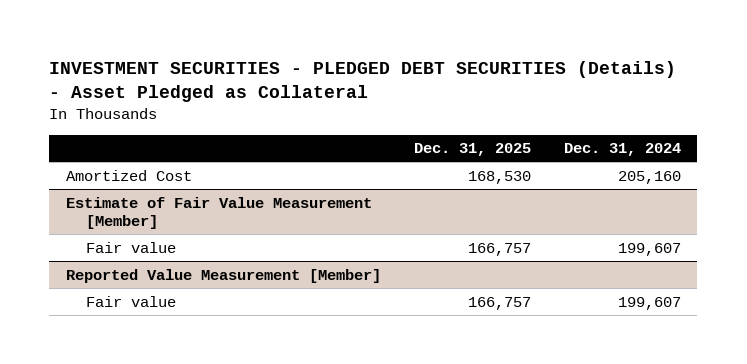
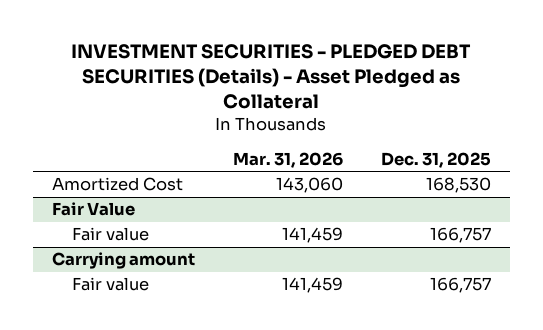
[563,143,681,157] Dec. 31, 2024 -> none
none -> [232,151,343,168] Mar. 31, 2026
[65,196,372,229] Estimate of Fair Value Measurement [Member] -> [51,202,135,217] Fair Value
[65,268,381,283] Reported Value Measurement [Member] -> [51,252,195,270] Carrying amount

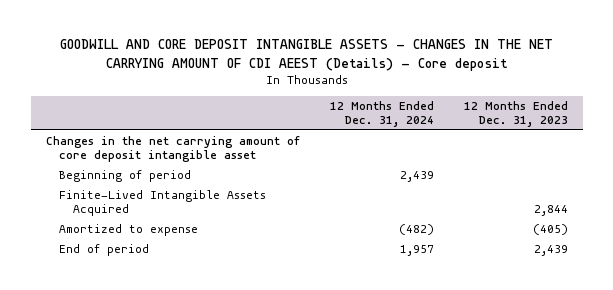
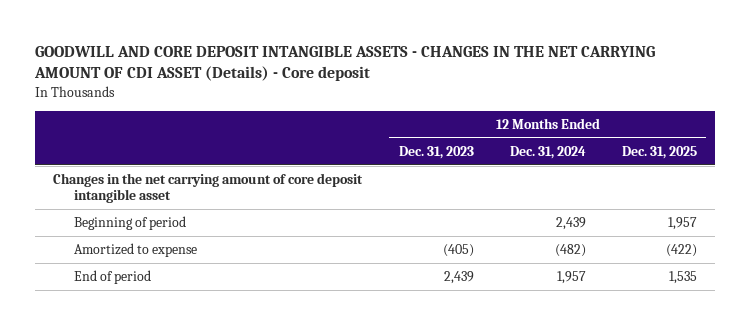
[59,39,553,71] GOODWILL AND CORE DEPOSIT INTANGIBLE ASSETS - CHANGES IN THE NET CARRYING AMOUNT OF CDI AEEST (Details) - Core deposit -> [34,45,656,82] GOODWILL AND CORE DEPOSIT INTANGIBLE ASSETS - CHANGES IN THE NET CARRYING AMOUNT OF CDI ASSET (Details) - Core deposit
none -> [621,146,697,160] Dec. 31, 2025
[59,189,267,217] Finite-Lived Intangible Assets Acquired -> none

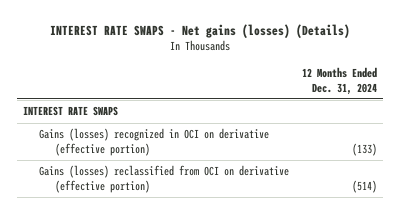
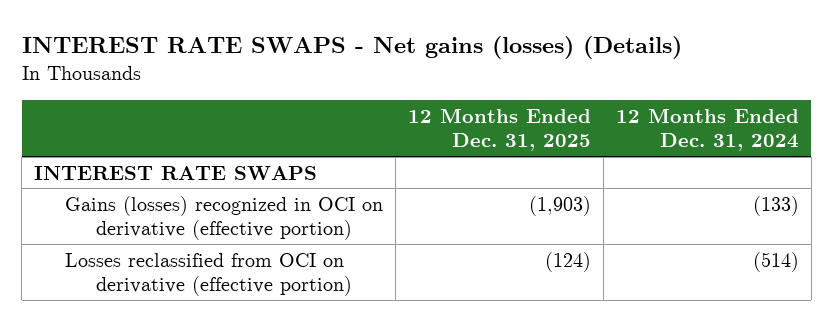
none -> [408,107,592,152] 12 Months Ended Dec. 31, 2025
[39,165,290,193] Gains (losses) reclassified from OCI on derivative (effective portion) -> [65,252,353,297] Losses reclassified from OCI on derivative (effective portion)

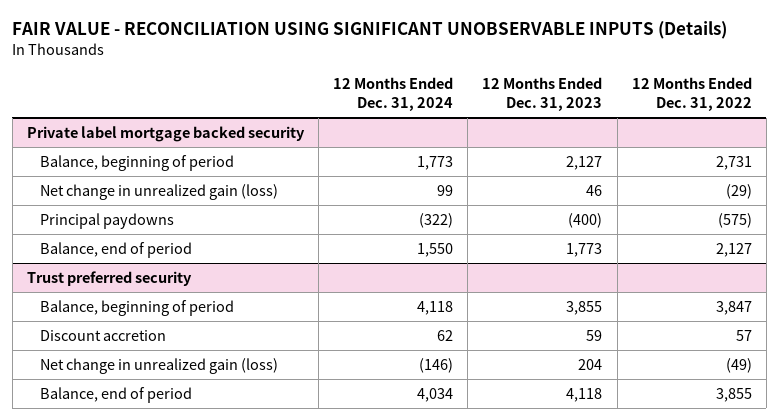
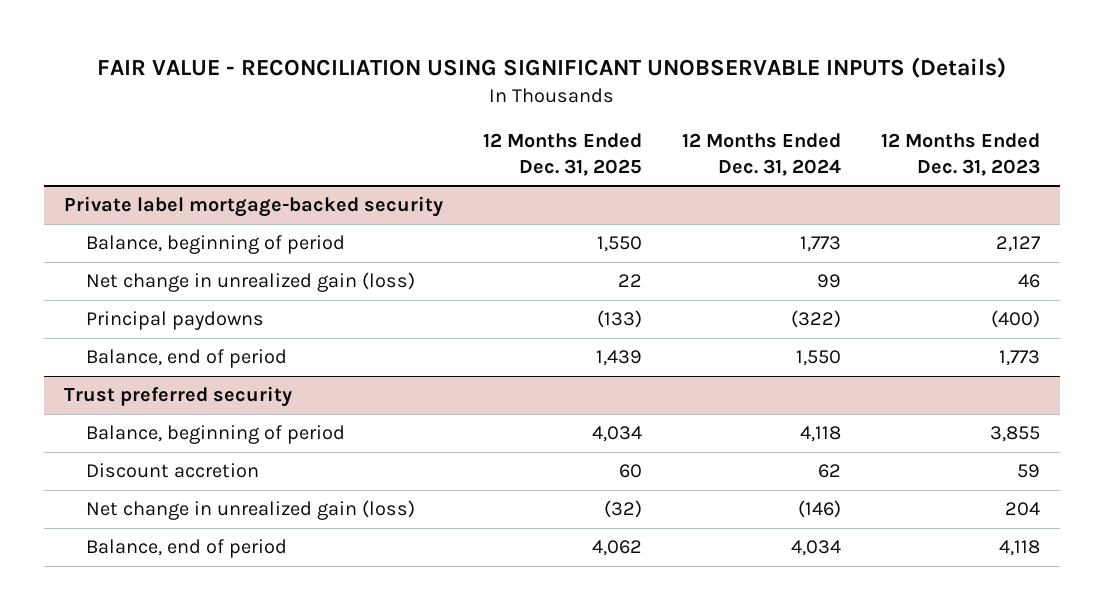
[631,77,752,111] 12 Months Ended Dec. 31, 2022 -> none
none -> [483,133,643,176] 12 Months Ended Dec. 31, 2025
[26,125,305,142] Private label mortgage backed security -> [64,196,444,218] Private label mortgage-backed security

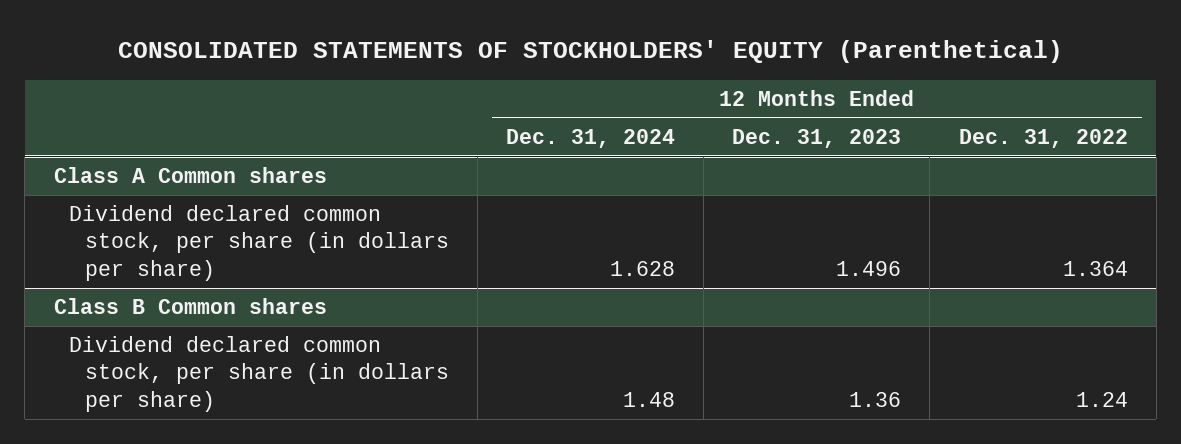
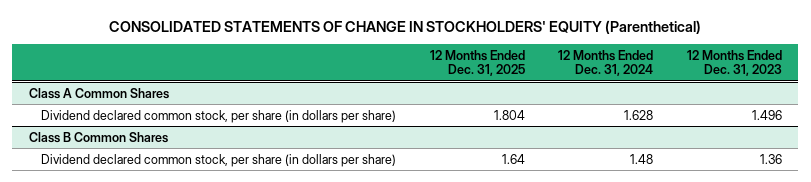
[117,40,1063,64] CONSOLIDATED STATEMENTS OF STOCKHOLDERS' EQUITY (Parenthetical) -> [109,19,702,34] CONSOLIDATED STATEMENTS OF CHANGE IN STOCKHOLDERS' EQUITY (Parenthetical)
[958,128,1128,148] Dec. 31, 2022 -> none
none -> [429,49,525,77] 12 Months Ended Dec. 31, 2025
[53,167,327,184] Class A Common shares -> [29,87,170,99] Class A Common Shares
[53,298,327,315] Class B Common shares -> [29,131,169,143] Class B Common Shares

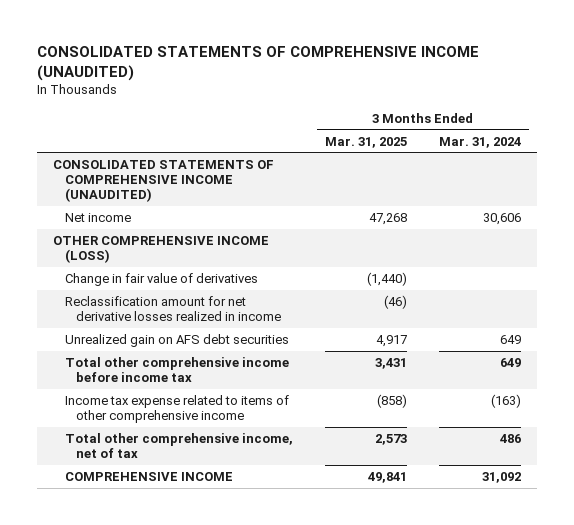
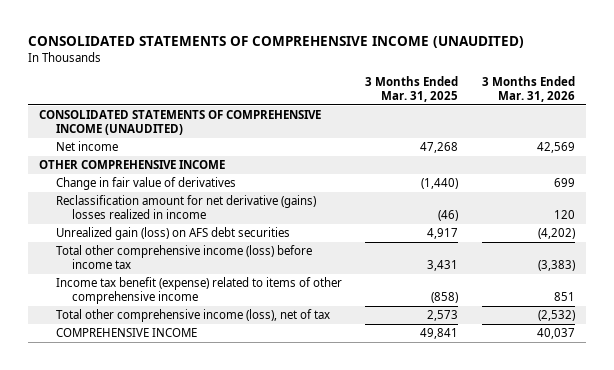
[439,136,522,148] Mar. 31, 2024 -> none
none -> [481,76,575,103] 3 Months Ended Mar. 31, 2026
[53,235,270,263] OTHER COMPREHENSIVE INCOME (LOSS) -> [39,160,226,170] OTHER COMPREHENSIVE INCOME
[64,295,282,321] Reclassification amount for net derivative losses realized in income -> [55,195,316,219] Reclassification amount for net derivative (gains) losses realized in income
[64,333,289,347] Unrealized gain on AFS debt securities -> [55,227,290,241] Unrealized gain (loss) on AFS debt securities
[64,356,289,382] Total other comprehensive income before income tax -> [55,245,312,269] Total other comprehensive income (loss) before income tax
[64,394,289,423] Income tax expense related to items of other comprehensive income -> [55,277,342,304] Income tax benefit (expense) related to items of other comprehensive income
[64,432,293,458] Total other comprehensive income, net of tax -> [55,309,330,323] Total other comprehensive income (loss), net of tax

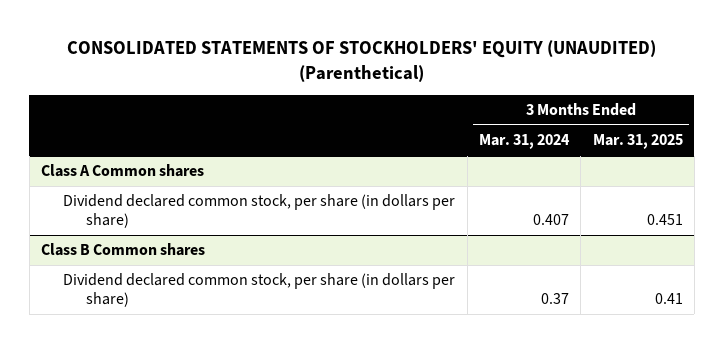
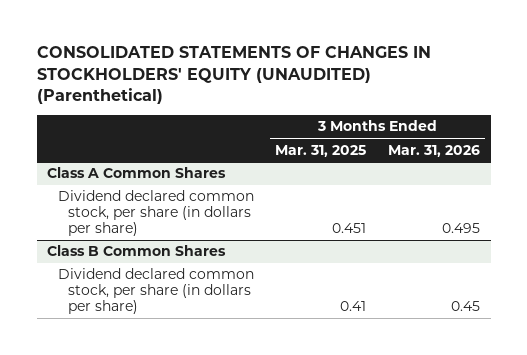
[66,39,656,82] CONSOLIDATED STATEMENTS OF STOCKHOLDERS' EQUITY (UNAUDITED) (Parenthetical) -> [36,46,431,105] CONSOLIDATED STATEMENTS OF CHANGES IN STOCKHOLDERS' EQUITY (UNAUDITED) (Parenthetical)
[479,134,571,150] Mar. 31, 2024 -> none
none -> [387,144,480,157] Mar. 31, 2026
[40,164,204,178] Class A Common shares -> [47,167,227,179] Class A Common Shares
[40,243,205,257] Class B Common shares -> [47,245,227,257] Class B Common Shares

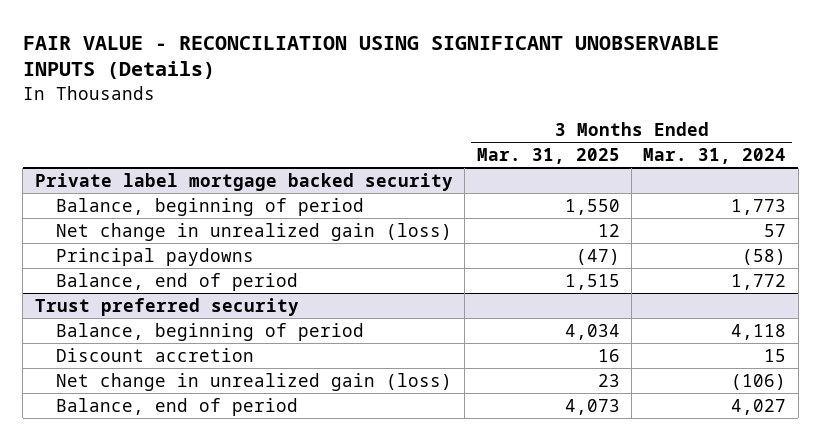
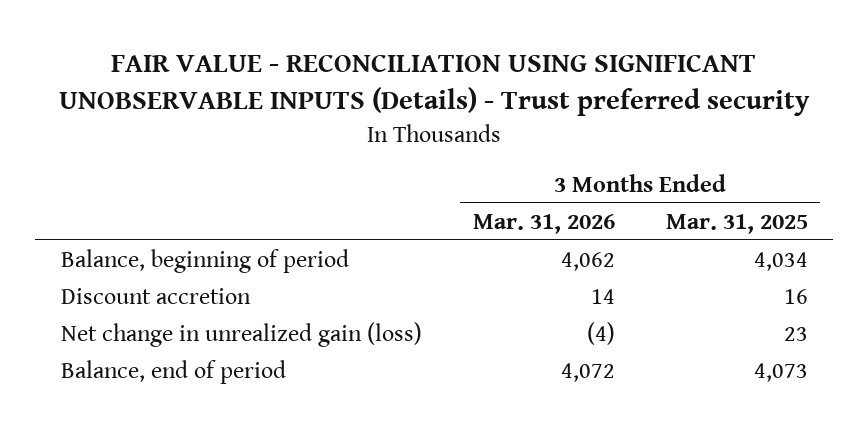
[22,35,719,80] FAIR VALUE - RECONCILIATION USING SIGNIFICANT UNOBSERVABLE INPUTS (Details) -> [59,54,811,117] FAIR VALUE - RECONCILIATION USING SIGNIFICANT UNOBSERVABLE INPUTS (Details) - Trust preferred security
[643,148,787,165] Mar. 31, 2024 -> none
none -> [472,213,615,234] Mar. 31, 2026
[34,172,453,191] Private label mortgage backed security -> none
[55,197,364,216] Balance, beginning of period -> none
[55,222,452,241] Net change in unrealized gain (loss) -> none
[55,247,254,266] Principal paydowns -> none
[55,272,298,291] Balance, end of period -> none
[34,297,299,316] Trust preferred security -> none

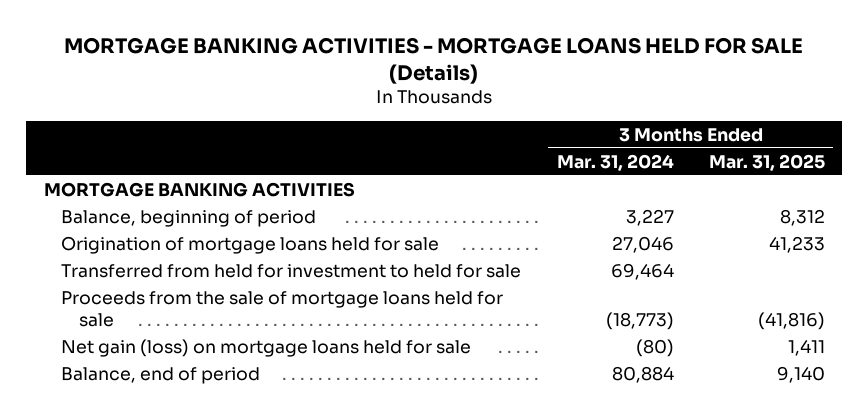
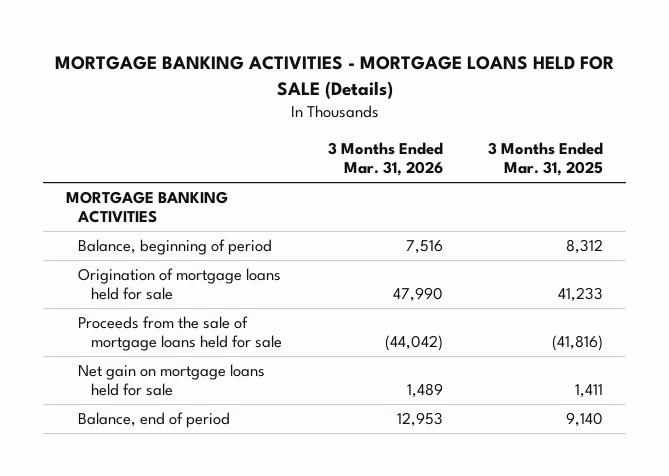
[556,153,674,171] Mar. 31, 2024 -> none
none -> [327,141,443,176] 3 Months Ended Mar. 31, 2026
[61,263,522,278] Transferred from held for investment to held for sale -> none
[61,338,472,357] Net gain (loss) on mortgage loans held for sale -> [78,364,266,397] Net gain on mortgage loans held for sale

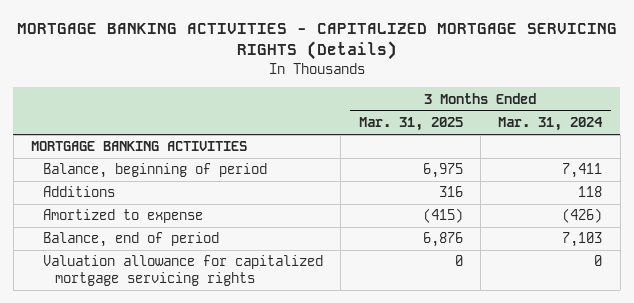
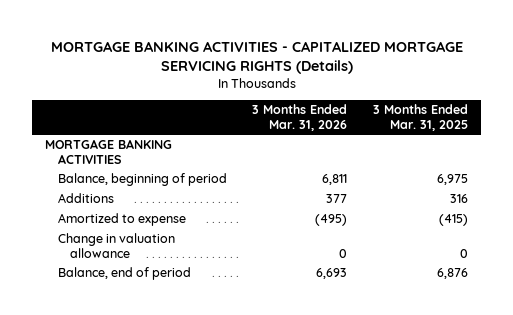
[498,117,604,132] Mar. 31, 2024 -> none
none -> [252,104,348,131] 3 Months Ended Mar. 31, 2026
none -> [57,233,175,258] Change in valuation allowance
[42,255,323,286] Valuation allowance for capitalized mortgage servicing rights -> none

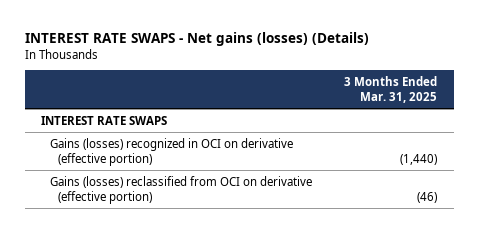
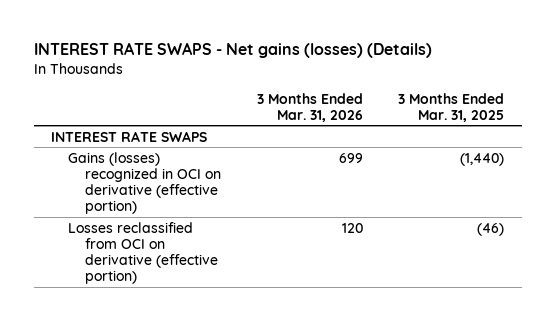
none -> [256,92,363,122] 3 Months Ended Mar. 31, 2026
[49,175,312,204] Gains (losses) reclassified from OCI on derivative (effective portion) -> [68,221,219,284] Losses reclassified from OCI on derivative (effective portion)

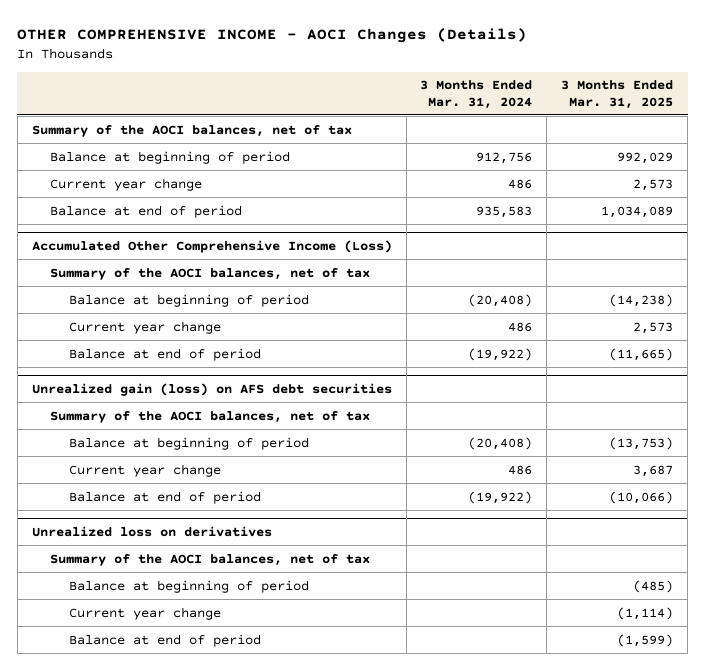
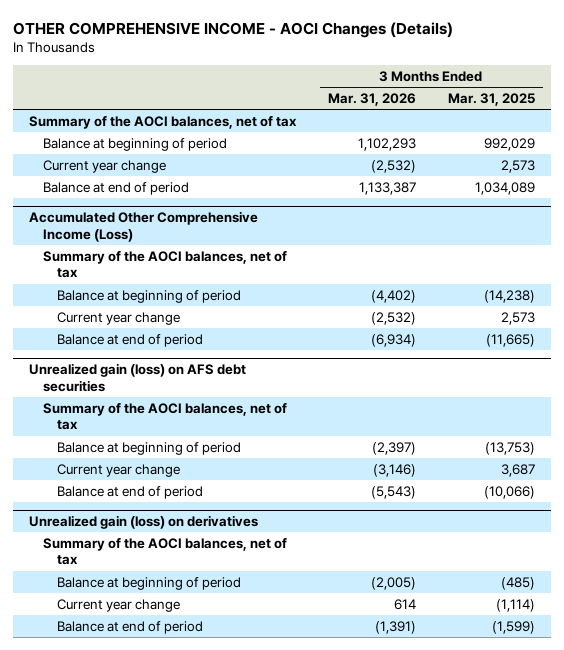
[420,80,533,109] 3 Months Ended Mar. 31, 2024 -> none
none -> [327,93,416,107] Mar. 31, 2026
[31,525,272,537] Unrealized loss on derivatives -> [29,515,259,530] Unrealized gain (loss) on derivatives

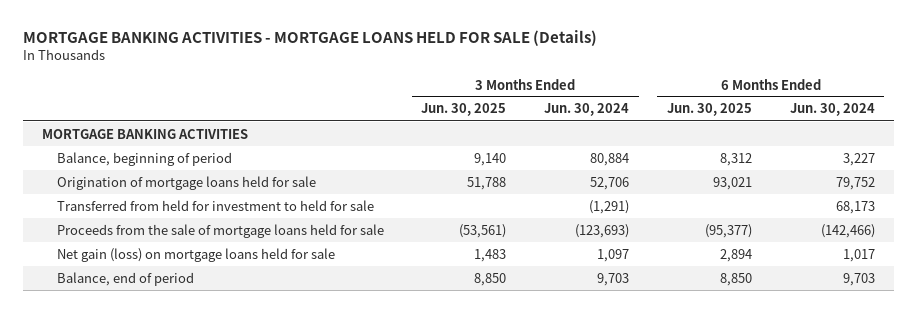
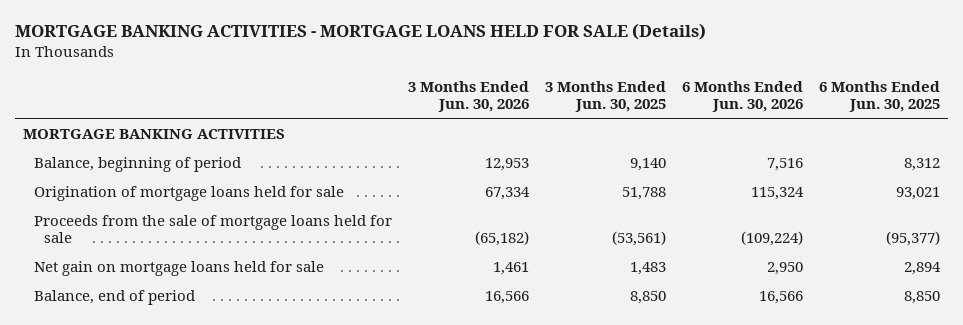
[544,103,630,117] Jun. 30, 2024 -> none
[789,103,875,117] Jun. 30, 2024 -> none
none -> [407,81,529,113] 3 Months Ended Jun. 30, 2026
none -> [681,81,803,113] 6 Months Ended Jun. 30, 2026
[56,199,374,211] Transferred from held for investment to held for sale -> none
[56,247,335,262] Net gain (loss) on mortgage loans held for sale -> [33,260,324,276] Net gain on mortgage loans held for sale

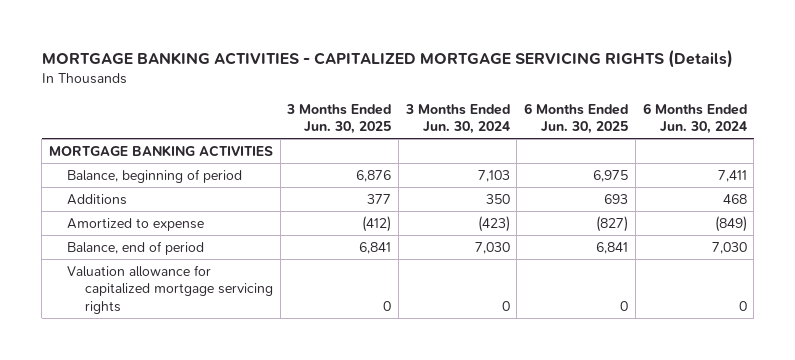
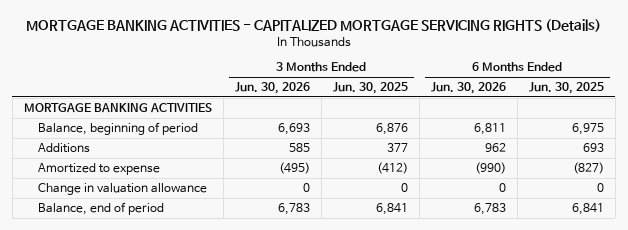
[404,103,510,134] 3 Months Ended Jun. 30, 2024 -> none
[642,102,747,134] 6 Months Ended Jun. 30, 2024 -> none
none -> [234,82,310,95] Jun. 30, 2026
none -> [430,82,506,95] Jun. 30, 2026
none -> [37,183,207,196] Change in valuation allowance
[66,264,274,314] Valuation allowance for capitalized mortgage servicing rights -> none

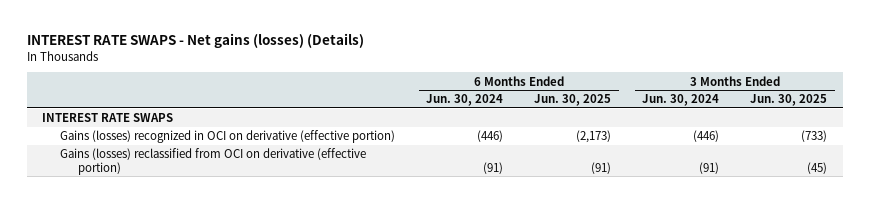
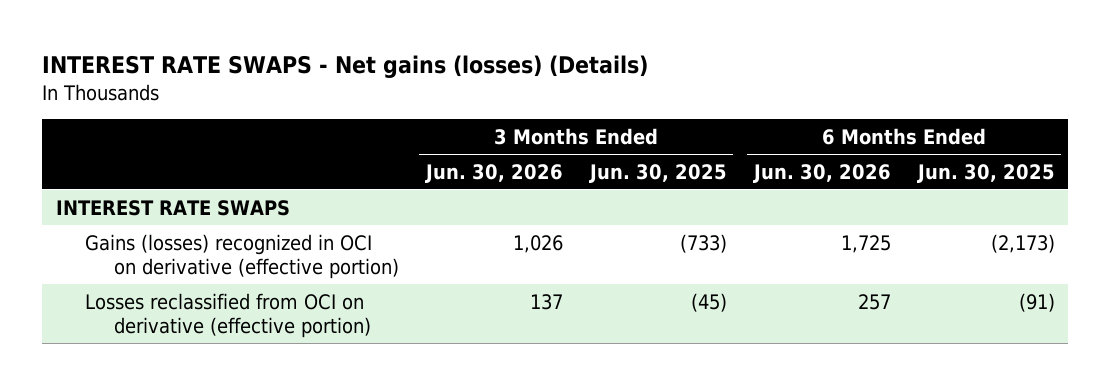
[426,94,504,107] Jun. 30, 2024 -> none
[642,94,720,107] Jun. 30, 2024 -> none
none -> [424,163,563,183] Jun. 30, 2026
none -> [752,163,891,183] Jun. 30, 2026
[60,148,367,175] Gains (losses) reclassified from OCI on derivative (effective portion) -> [84,292,371,339] Losses reclassified from OCI on derivative (effective portion)

